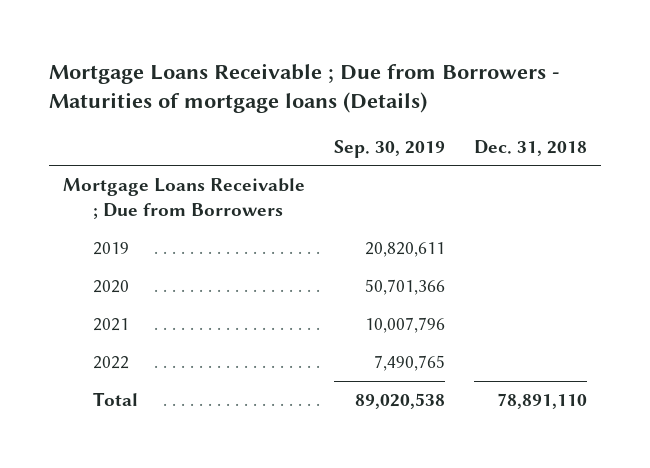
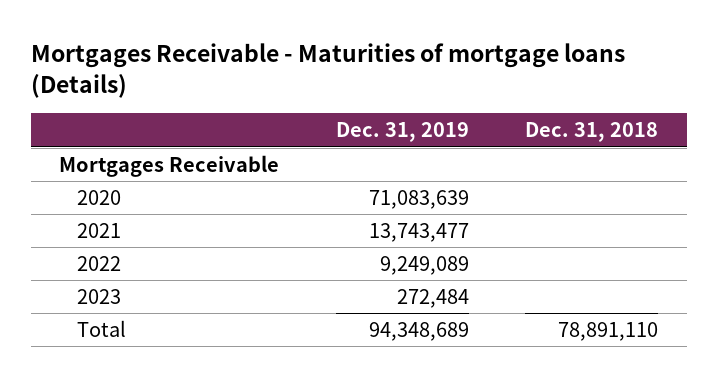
[48,62,560,114] Mortgage Loans Receivable ; Due from Borrowers - Maturities of mortgage loans (Details) -> [30,43,625,99] Mortgages Receivable - Maturities of mortgage loans (Details)
[333,139,445,158] Sep. 30, 2019 -> none
none -> [335,122,469,143] Dec. 31, 2019
[93,242,130,256] 2019 -> none
[63,178,306,219] Mortgage Loans Receivable ; Due from Borrowers -> [59,155,280,178] Mortgages Receivable
none -> [76,289,121,305] 2023

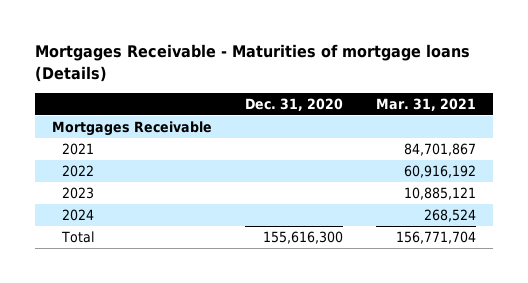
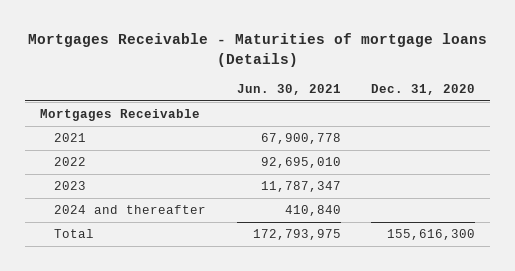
[376,97,477,111] Mar. 31, 2021 -> none
none -> [236,83,341,95] Jun. 30, 2021
[61,209,94,222] 2024 -> [54,205,207,215] 2024 and thereafter

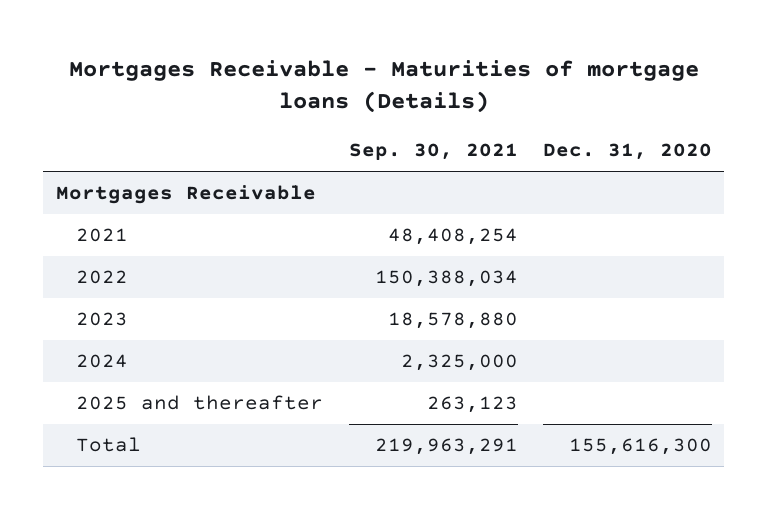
[236,83,341,95] Jun. 30, 2021 -> none
none -> [348,143,518,161] Sep. 30, 2021
[54,205,207,215] 2024 and thereafter -> [76,354,129,369] 2024
none -> [76,395,324,411] 2025 and thereafter

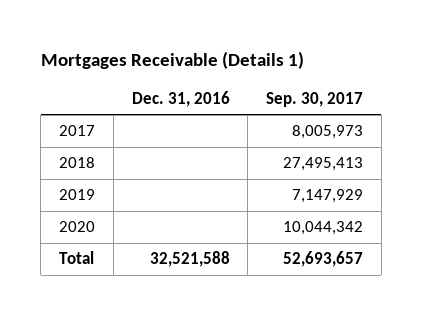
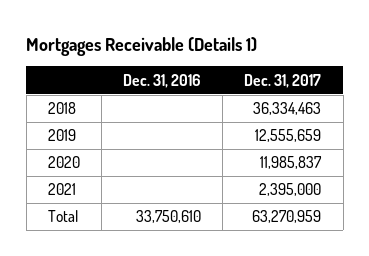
[266,91,364,107] Sep. 30, 2017 -> none
none -> [244,73,322,88] Dec. 31, 2017
[59,125,96,137] 2017 -> none
none -> [47,183,76,196] 2021
[149,251,230,268] 32,521,588 -> [136,210,202,224] 33,750,610

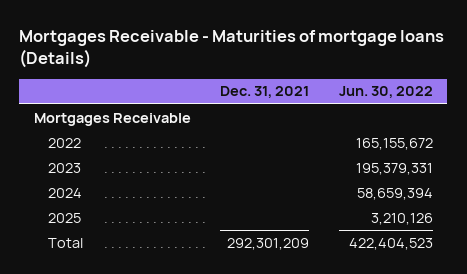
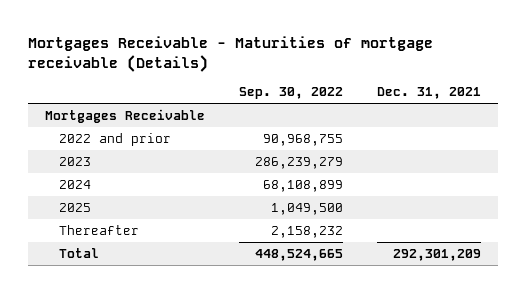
[19,29,445,69] Mortgages Receivable - Maturities of mortgage loans (Details) -> [27,35,433,72] Mortgages Receivable - Maturities of mortgage receivable (Details)
[338,86,433,99] Jun. 30, 2022 -> none
none -> [238,87,343,100] Sep. 30, 2022
[48,137,82,148] 2022 -> [59,132,172,146] 2022 and prior
none -> [59,224,140,235] Thereafter

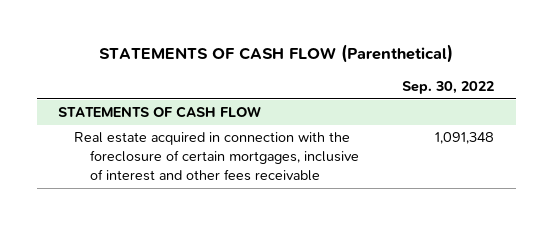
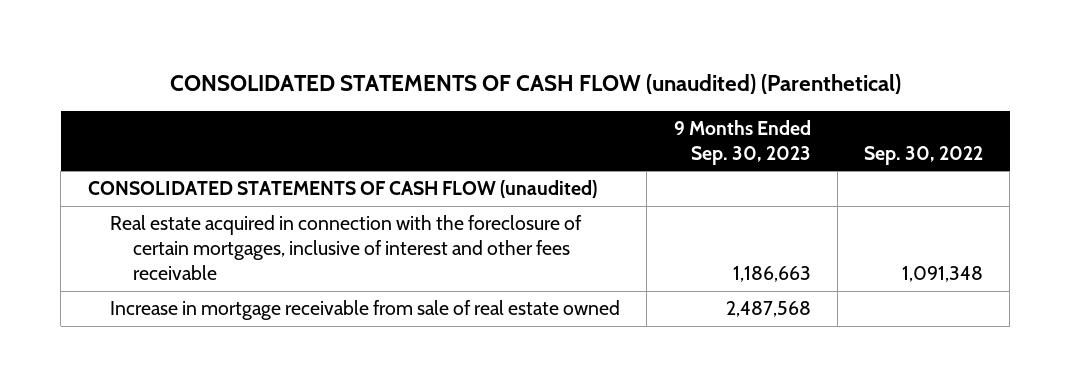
[99,44,454,64] STATEMENTS OF CASH FLOW (Parenthetical) -> [170,74,902,95] CONSOLIDATED STATEMENTS OF CASH FLOW (unaudited) (Parenthetical)
none -> [673,119,811,165] 9 Months Ended Sep. 30, 2023
[58,106,262,119] STATEMENTS OF CASH FLOW -> [87,180,597,199] CONSOLIDATED STATEMENTS OF CASH FLOW (unaudited)
none -> [110,300,621,321] Increase in mortgage receivable from sale of real estate owned

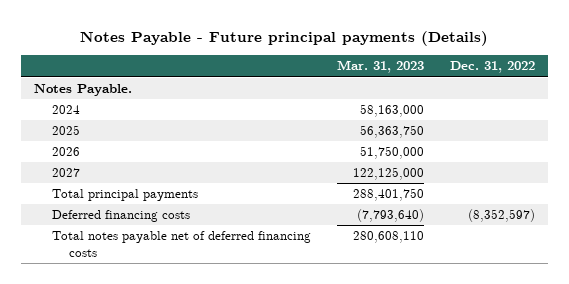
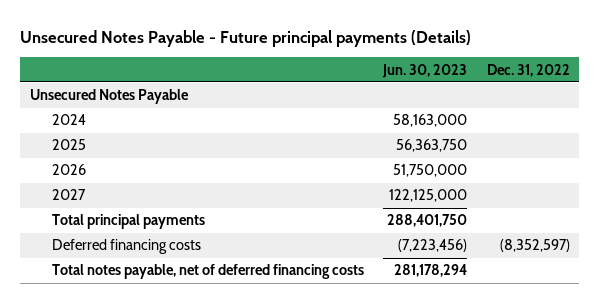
[80,30,489,46] Notes Payable - Future principal payments (Details) -> [20,29,472,47] Unsecured Notes Payable - Future principal payments (Details)
[336,60,424,74] Mar. 31, 2023 -> none
none -> [382,63,468,78] Jun. 30, 2023
[34,84,133,97] Notes Payable. -> [29,89,189,105] Unsecured Notes Payable
[51,231,311,257] Total notes payable net of deferred financing costs -> [52,264,365,280] Total notes payable, net of deferred financing costs

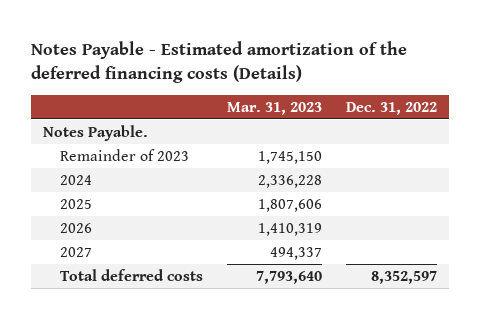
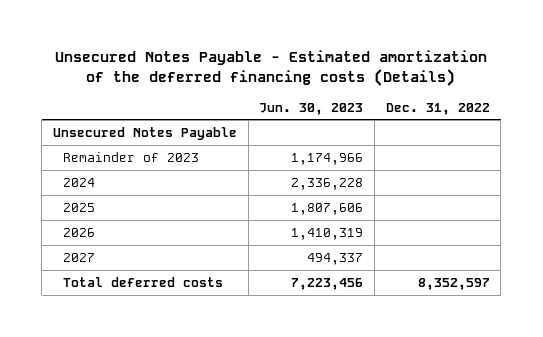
[30,40,407,84] Notes Payable - Estimated amortization of the deferred financing costs (Details) -> [55,49,488,86] Unsecured Notes Payable - Estimated amortization of the deferred financing costs (Details)
[227,101,323,115] Mar. 31, 2023 -> none
none -> [259,102,364,115] Jun. 30, 2023
[42,124,148,141] Notes Payable. -> [53,126,238,140] Unsecured Notes Payable

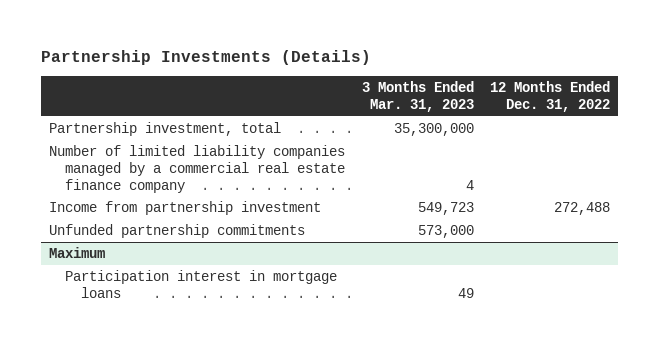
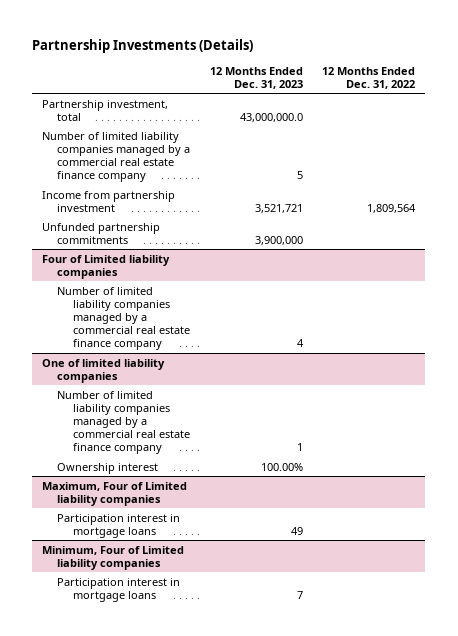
[361,81,474,112] 3 Months Ended Mar. 31, 2023 -> none
none -> [209,66,303,89] 12 Months Ended Dec. 31, 2023
[553,201,610,215] 272,488 -> [367,203,417,213] 1,809,564
none -> [42,254,171,279] Four of Limited liability companies
none -> [57,286,190,351] Number of limited liability companies managed by a commercial real estate finance company
none -> [42,358,166,383] One of limited liability companies
none -> [57,390,190,455] Number of limited liability companies managed by a commercial real estate finance company
none -> [57,462,159,474] Ownership interest
[49,246,106,258] Maximum -> [42,481,188,506] Maximum, Four of Limited liability companies
none -> [42,545,185,570] Minimum, Four of Limited liability companies
none -> [57,577,181,602] Participation interest in mortgage loans

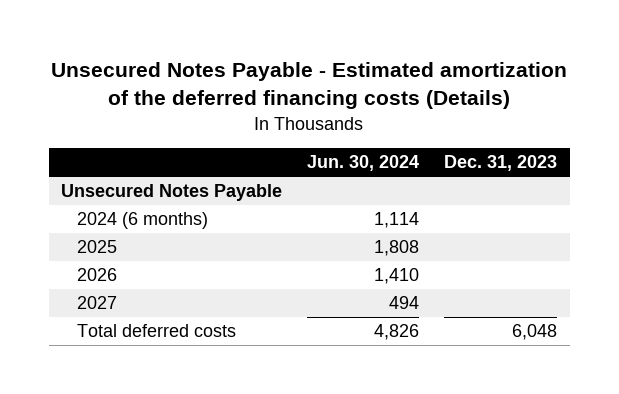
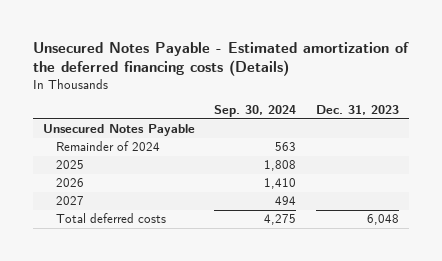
[307,155,420,172] Jun. 30, 2024 -> none
none -> [214,105,297,118] Sep. 30, 2024
[77,212,209,230] 2024 (6 months) -> [55,141,160,152] Remainder of 2024

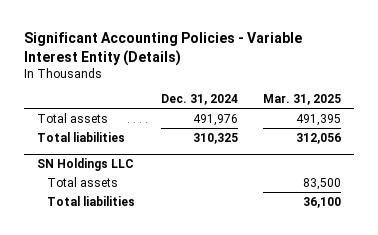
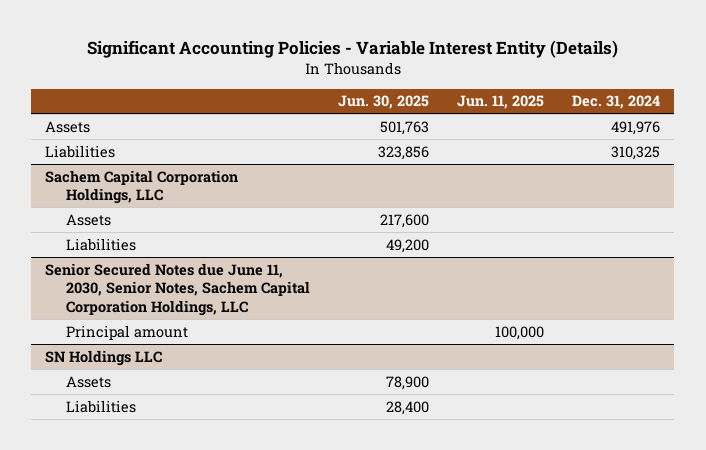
[263,94,342,106] Mar. 31, 2025 -> none
none -> [338,95,430,110] Jun. 30, 2025
none -> [457,95,545,110] Jun. 11, 2025
[37,112,109,123] Total assets -> [45,120,91,133] Assets
[37,131,126,142] Total liabilities -> [45,144,116,158] Liabilities
none -> [45,169,239,205] Sachem Capital Corporation Holdings, LLC
none -> [66,213,112,226] Assets
none -> [66,237,137,251] Liabilities
none -> [45,262,311,317] Senior Secured Notes due June 11, 2030, Senior Notes, Sachem Capital Corporation Holdings, LLC
none -> [66,324,189,340] Principal amount
[47,176,119,187] Total assets -> [66,375,112,388] Assets
[47,195,136,206] Total liabilities -> [66,399,137,413] Liabilities

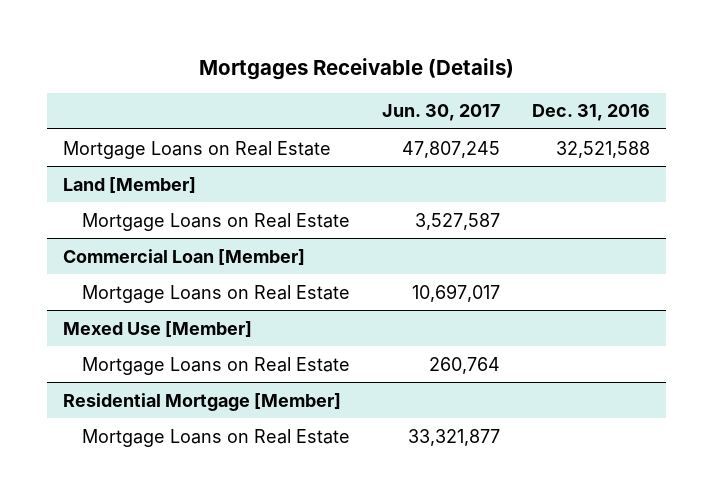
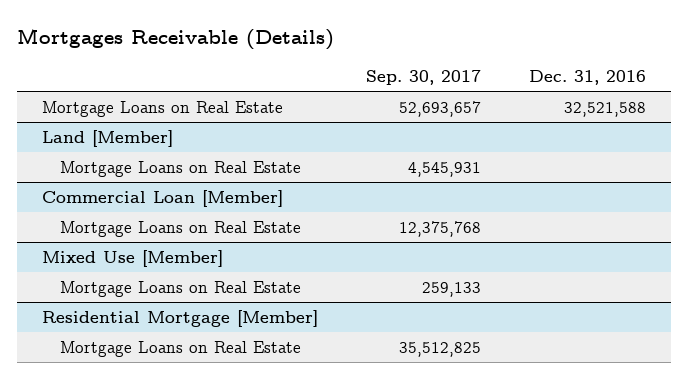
[382,104,501,122] Jun. 30, 2017 -> none
none -> [365,70,481,86] Sep. 30, 2017
[62,320,252,338] Mexed Use [Member] -> [41,250,223,268] Mixed Use [Member]

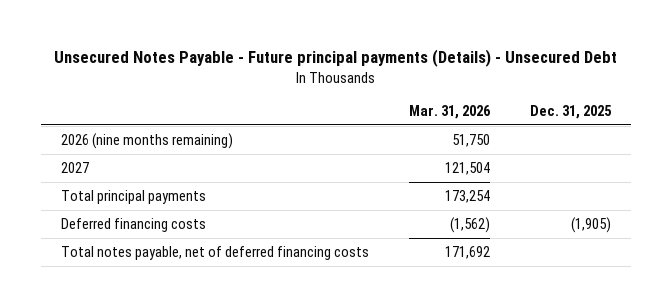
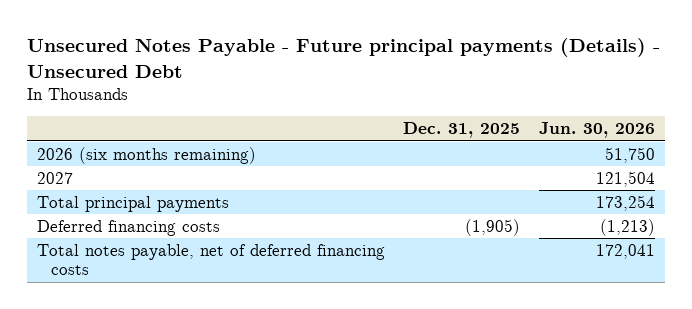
[409,104,492,119] Mar. 31, 2026 -> none
none -> [539,121,656,138] Jun. 30, 2026
[61,133,234,150] 2026 (nine months remaining) -> [36,146,256,164] 2026 (six months remaining)

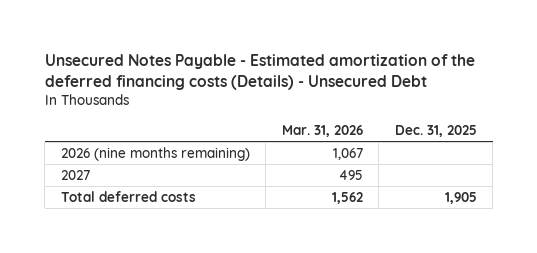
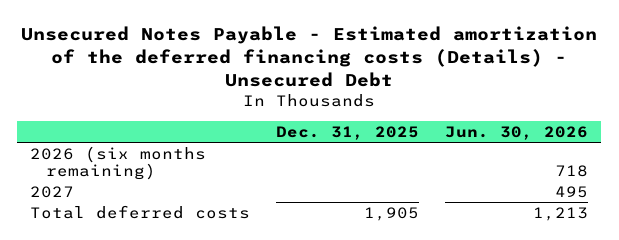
[281,124,363,137] Mar. 31, 2026 -> none
none -> [445,126,589,141] Jun. 30, 2026
[60,146,250,161] 2026 (nine months remaining) -> [30,145,207,180] 2026 (six months remaining)

